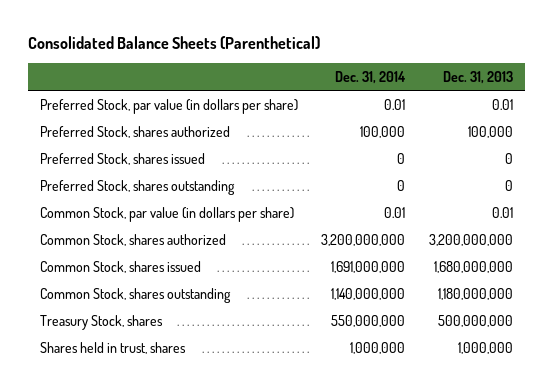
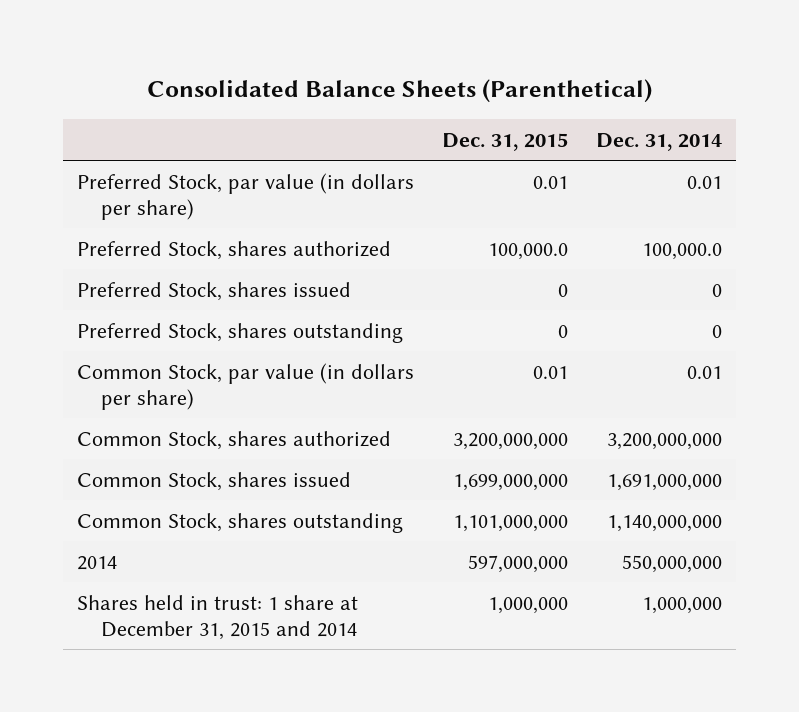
[443,71,514,85] Dec. 31, 2013 -> none
none -> [442,132,569,151] Dec. 31, 2015
[360,125,406,138] 100,000 -> [642,242,723,260] 100,000.0
[39,314,163,330] Treasury Stock, shares -> [77,555,118,570] 2014
[39,341,186,354] Shares held in trust, shares -> [77,594,359,640] Shares held in trust: 1 share at December 31, 2015 and 2014

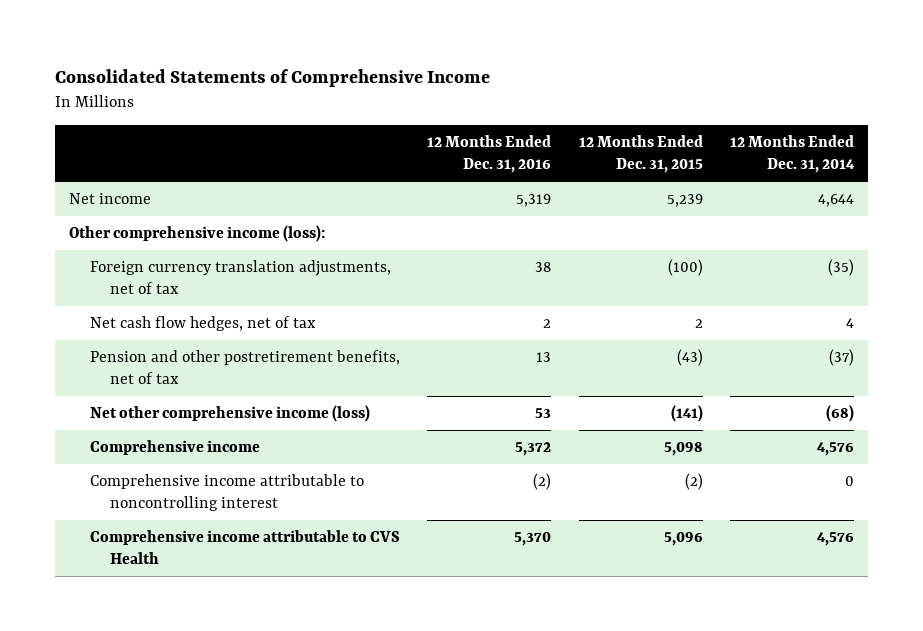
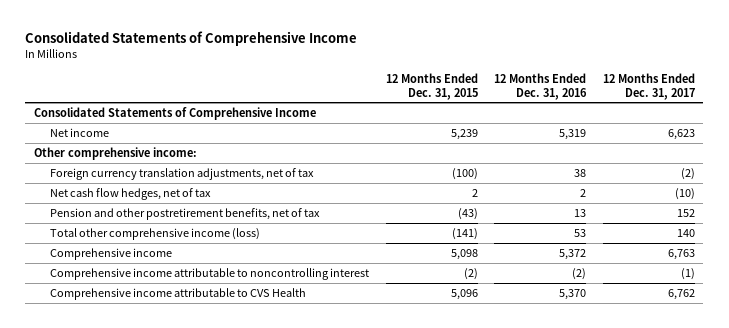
[730,134,856,174] 12 Months Ended Dec. 31, 2014 -> none
none -> [602,72,695,100] 12 Months Ended Dec. 31, 2017
none -> [33,106,316,120] Consolidated Statements of Comprehensive Income
[68,225,325,243] Other comprehensive income (loss): -> [33,146,197,160] Other comprehensive income:
[89,405,370,423] Net other comprehensive income (loss) -> [50,227,261,240] Total other comprehensive income (loss)

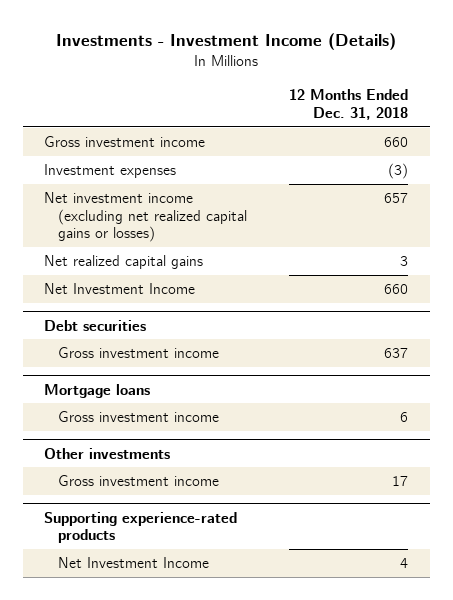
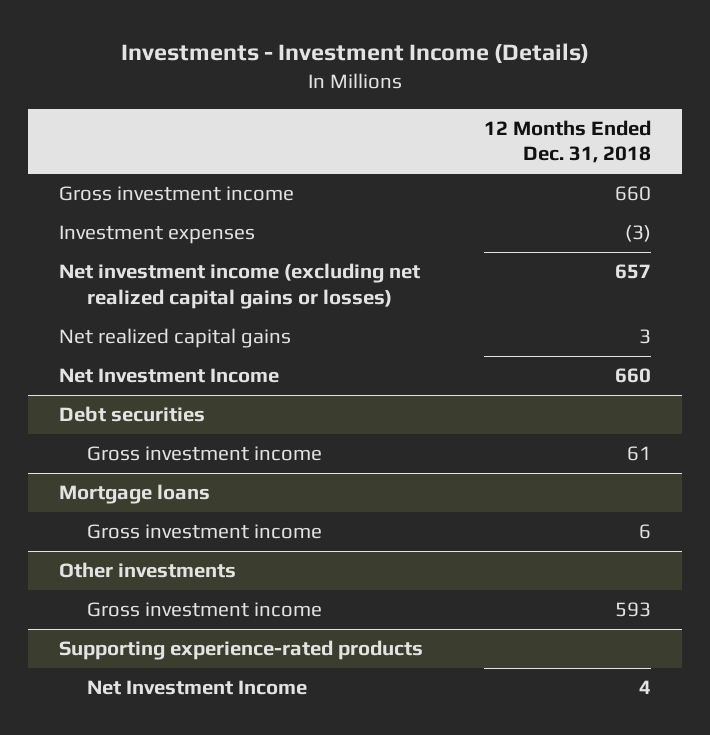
[384,348,409,359] 637 -> [627,446,652,462] 61
[392,476,409,487] 17 -> [615,602,652,618] 593

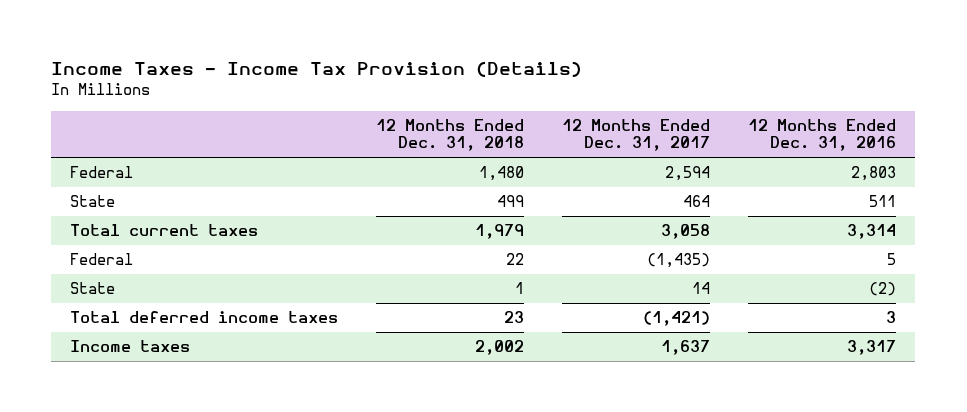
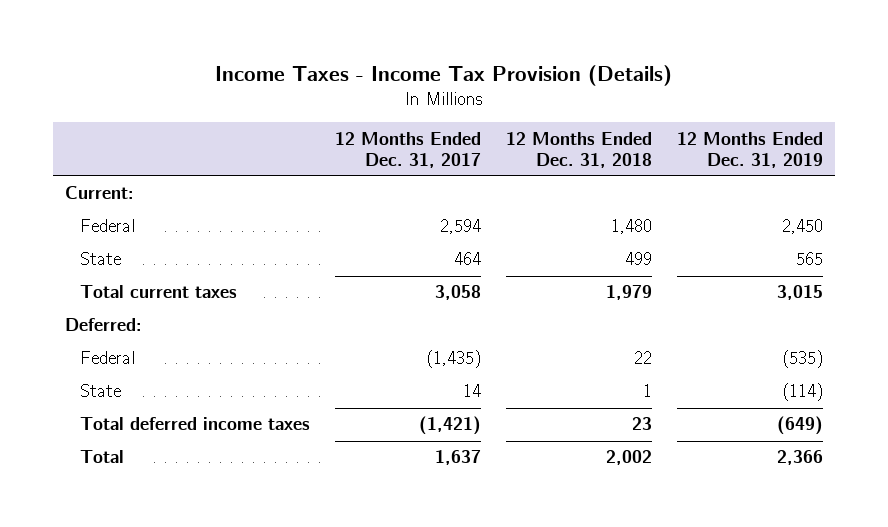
[748,118,897,152] 12 Months Ended Dec. 31, 2016 -> none
none -> [676,131,823,168] 12 Months Ended Dec. 31, 2019
none -> [65,186,135,200] Current:
none -> [65,318,143,332] Deferred:
[70,340,191,353] Income taxes -> [79,450,124,464] Total

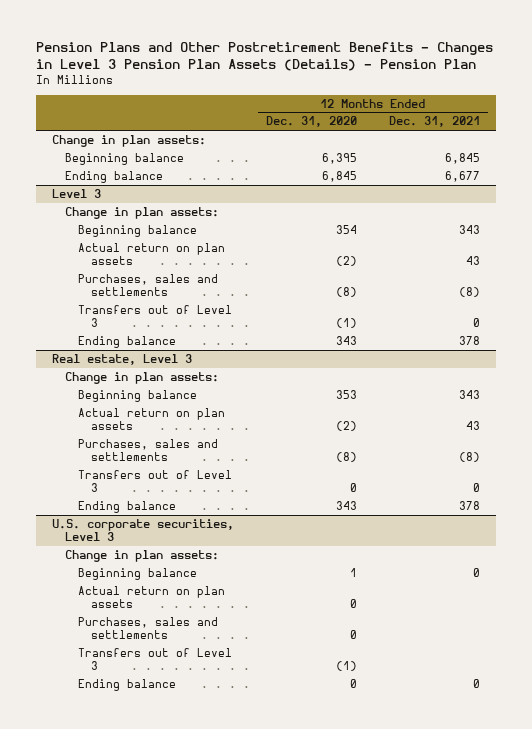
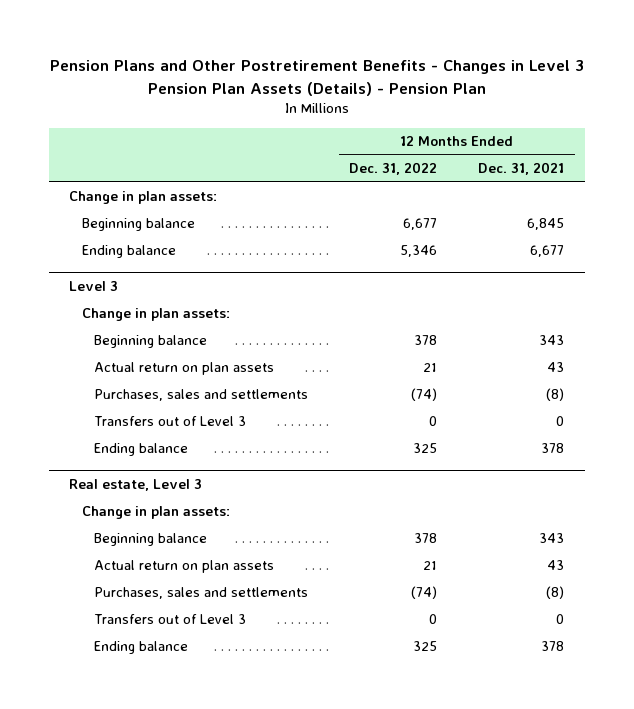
[266,116,358,128] Dec. 31, 2020 -> none
none -> [349,162,438,176] Dec. 31, 2022
[51,518,234,541] U.S. corporate securities, Level 3 -> none
[64,549,219,562] Change in plan assets: -> none
[77,567,197,580] Beginning balance -> none
[77,585,225,608] Actual return on plan assets -> none
[77,616,218,639] Purchases, sales and settlements -> none
[77,647,232,670] Transfers out of Level 3 -> none
[77,678,176,691] Ending balance -> none

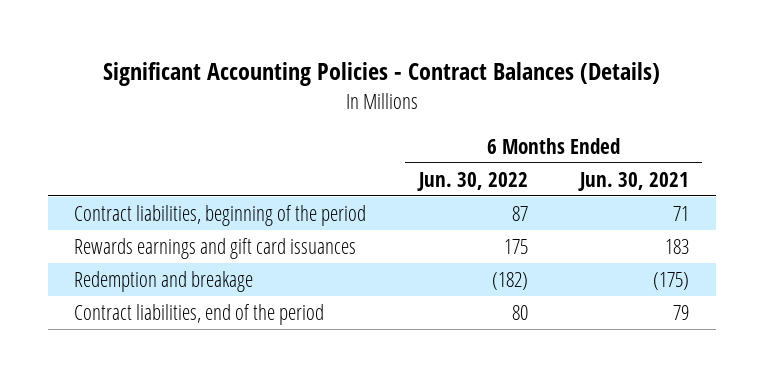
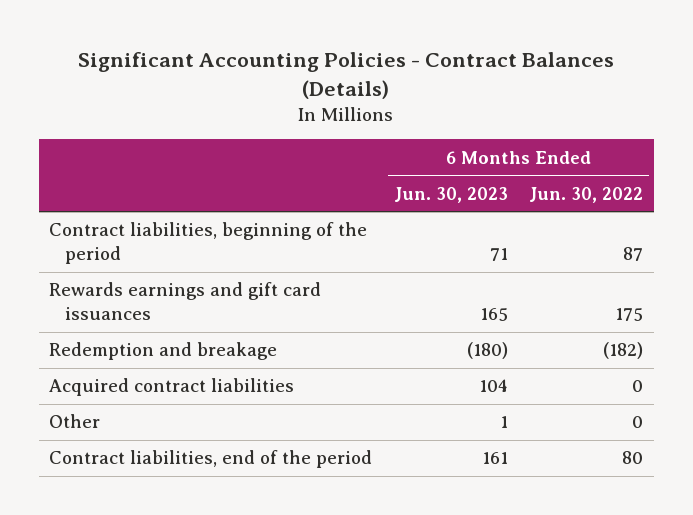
[578,171,690,191] Jun. 30, 2021 -> none
none -> [393,186,508,203] Jun. 30, 2023
none -> [49,378,295,397] Acquired contract liabilities
none -> [49,414,101,429] Other

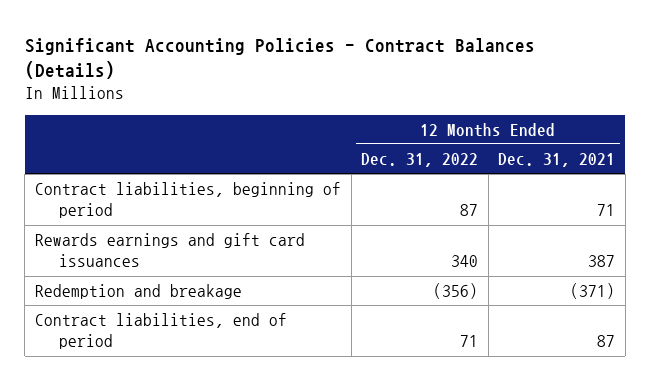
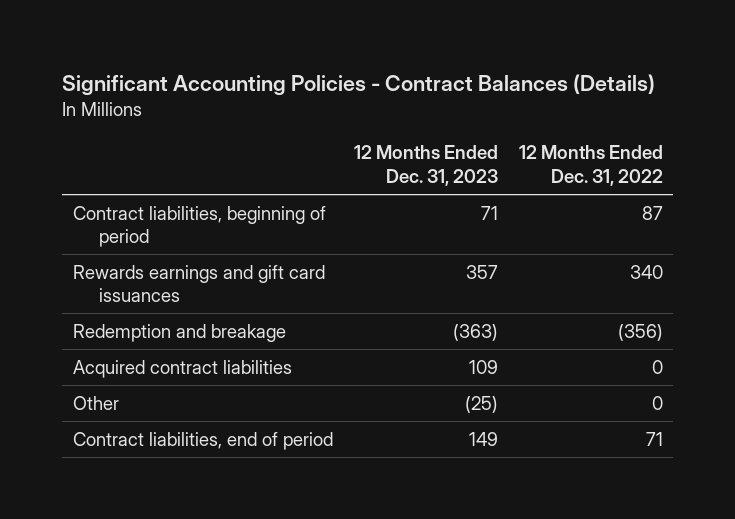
[498,152,616,167] Dec. 31, 2021 -> none
none -> [353,145,498,187] 12 Months Ended Dec. 31, 2023
none -> [72,359,292,378] Acquired contract liabilities
none -> [72,395,119,410] Other

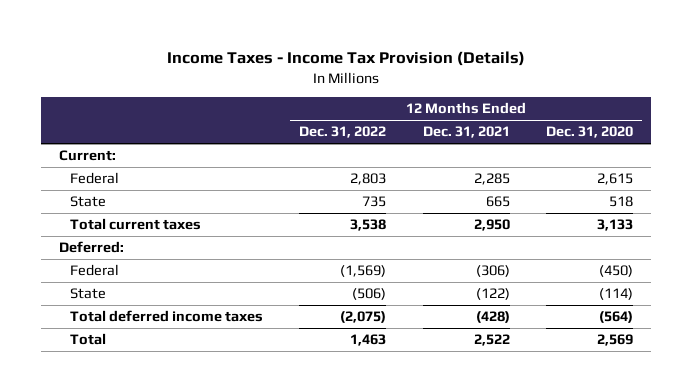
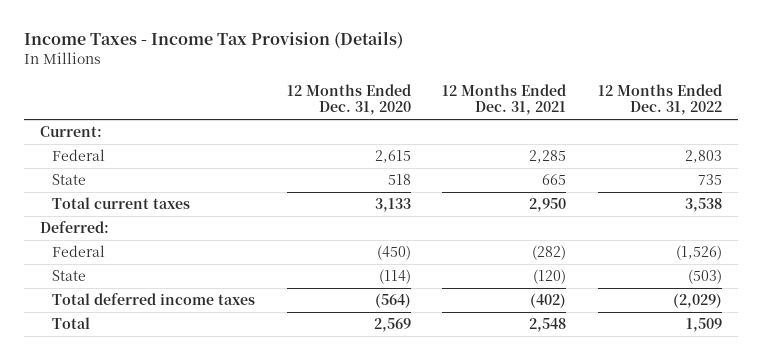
[340,265,387,278] (1,569) -> [675,245,722,261] (1,526)
[475,265,510,278] (306) -> [532,245,567,261] (282)
[352,288,387,301] (506) -> [687,269,722,285] (503)
[475,288,510,301] (122) -> [533,269,567,285] (120)
[340,311,387,324] (2,075) -> [672,293,722,309] (2,029)
[475,311,510,324] (428) -> [530,293,567,309] (402)
[350,334,387,347] 1,463 -> [685,318,722,333] 1,509
[473,334,510,347] 2,522 -> [529,318,567,333] 2,548

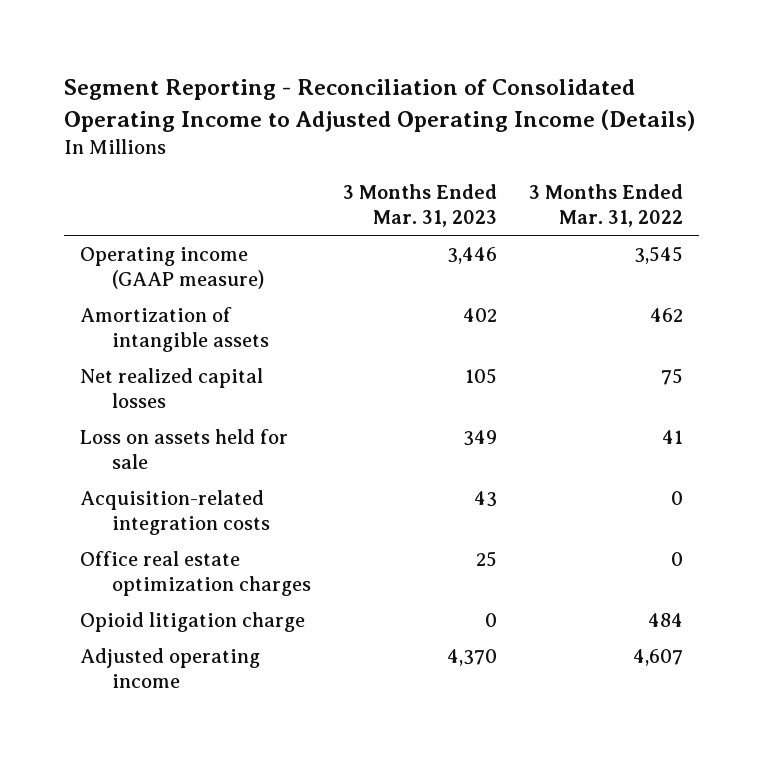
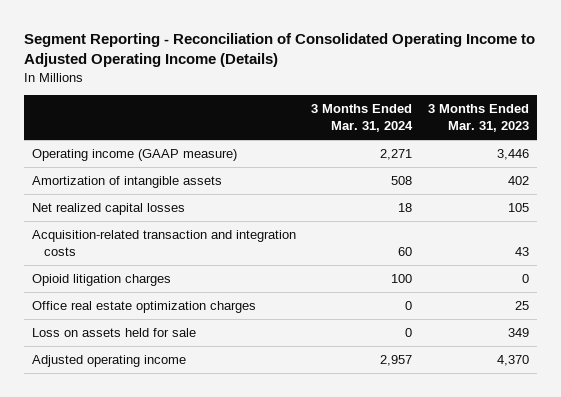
[529,184,684,228] 3 Months Ended Mar. 31, 2022 -> none
none -> [311,104,414,133] 3 Months Ended Mar. 31, 2024
[80,490,270,535] Acquisition-related integration costs -> [31,230,296,256] Acquisition-related transaction and integration costs
none -> [31,274,171,287] Opioid litigation charges
[80,612,306,633] Opioid litigation charge -> none
[80,429,289,469] Loss on assets held for sale -> [31,328,196,338] Loss on assets held for sale

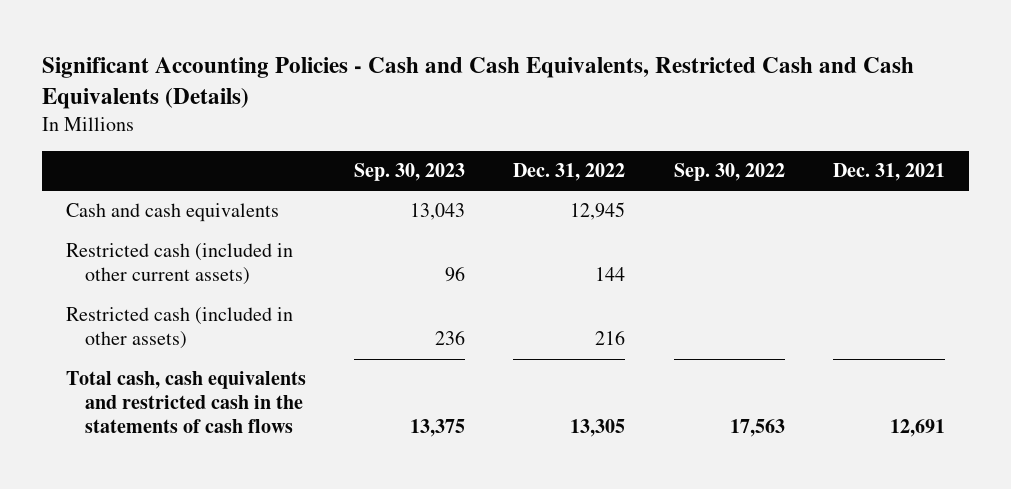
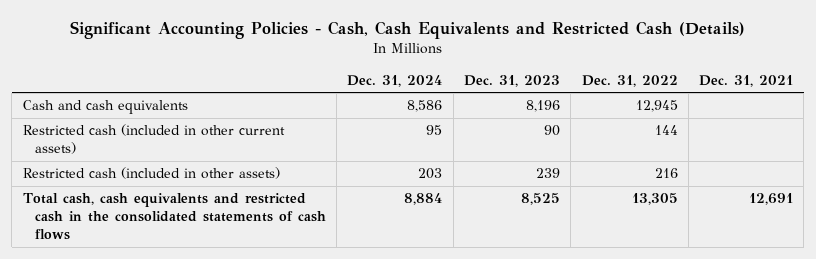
[42,56,915,109] Significant Accounting Policies - Cash and Cash Equivalents, Restricted Cash and Cash Equivalents (Details) -> [69,21,745,40] Significant Accounting Policies - Cash, Cash Equivalents and Restricted Cash (Details)
[354,162,466,181] Sep. 30, 2023 -> none
[673,162,785,181] Sep. 30, 2022 -> none
none -> [347,74,443,87] Dec. 31, 2024
none -> [463,74,560,87] Dec. 31, 2023
[66,371,307,434] Total cash, cash equivalents and restricted cash in the statements of cash flows -> [22,193,326,241] Total cash, cash equivalents and restricted cash in the consolidated statements of cash flows

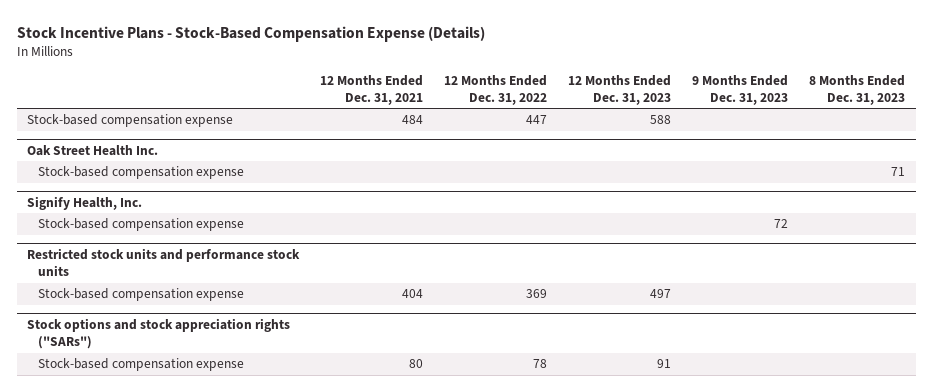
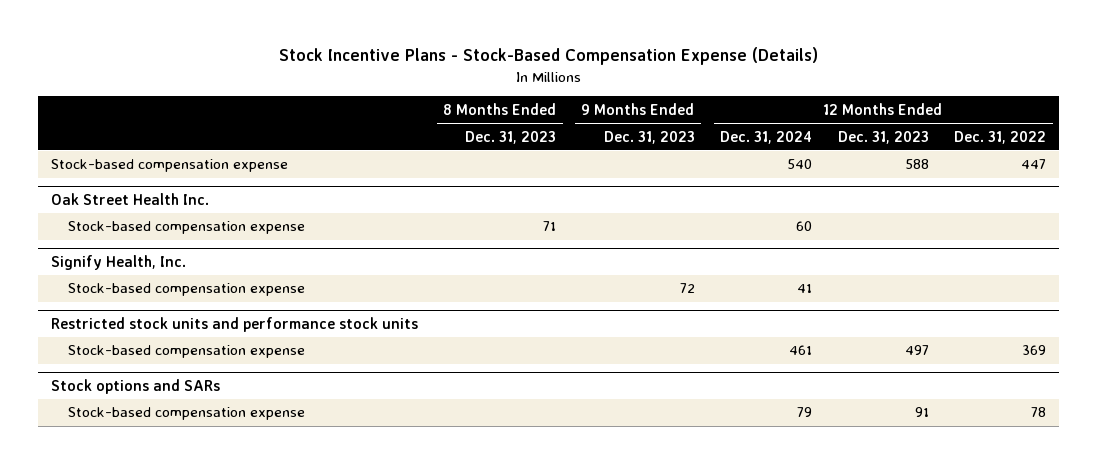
[320,74,424,105] 12 Months Ended Dec. 31, 2021 -> none
none -> [720,130,813,144] Dec. 31, 2024
[27,317,291,350] Stock options and stock appreciation rights ("SARs") -> [50,379,220,395] Stock options and SARs

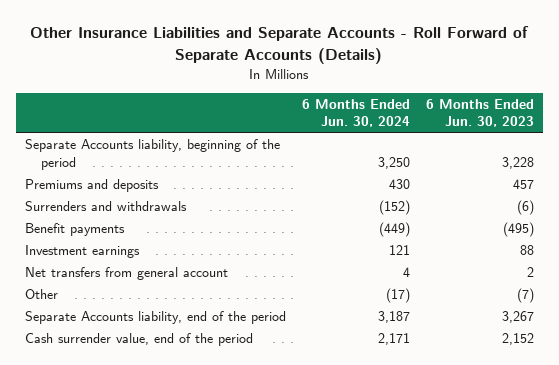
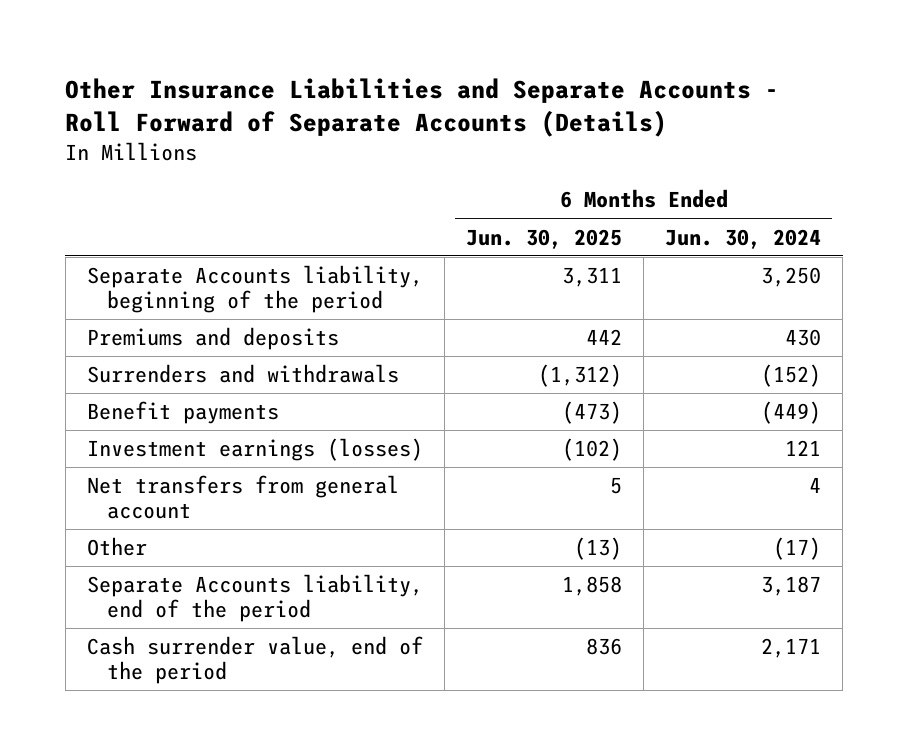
[426,98,535,128] 6 Months Ended Jun. 30, 2023 -> none
none -> [465,228,622,249] Jun. 30, 2025
[24,244,140,258] Investment earnings -> [86,438,423,462] Investment earnings (losses)

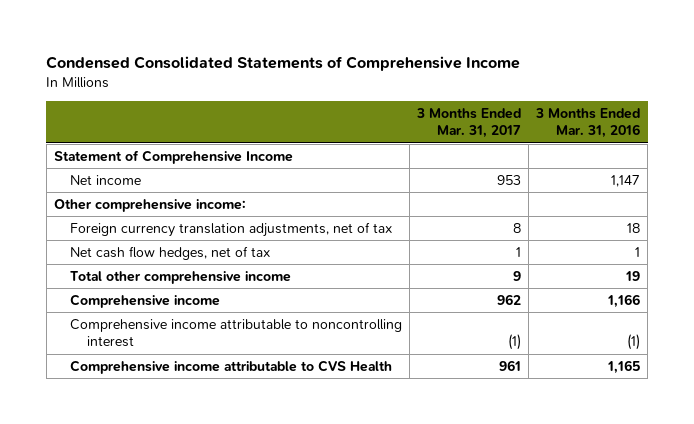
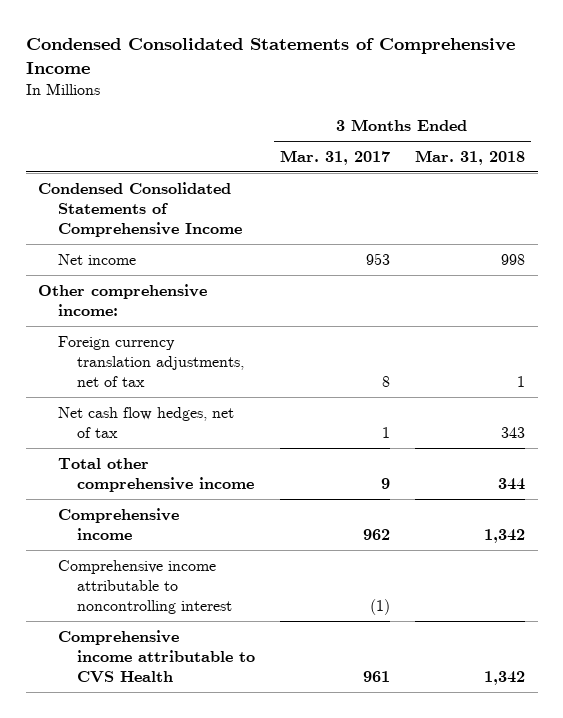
[535,107,641,139] 3 Months Ended Mar. 31, 2016 -> none
none -> [414,149,525,165] Mar. 31, 2018
[53,150,293,165] Statement of Comprehensive Income -> [38,181,242,237] Condensed Consolidated Statements of Comprehensive Income

